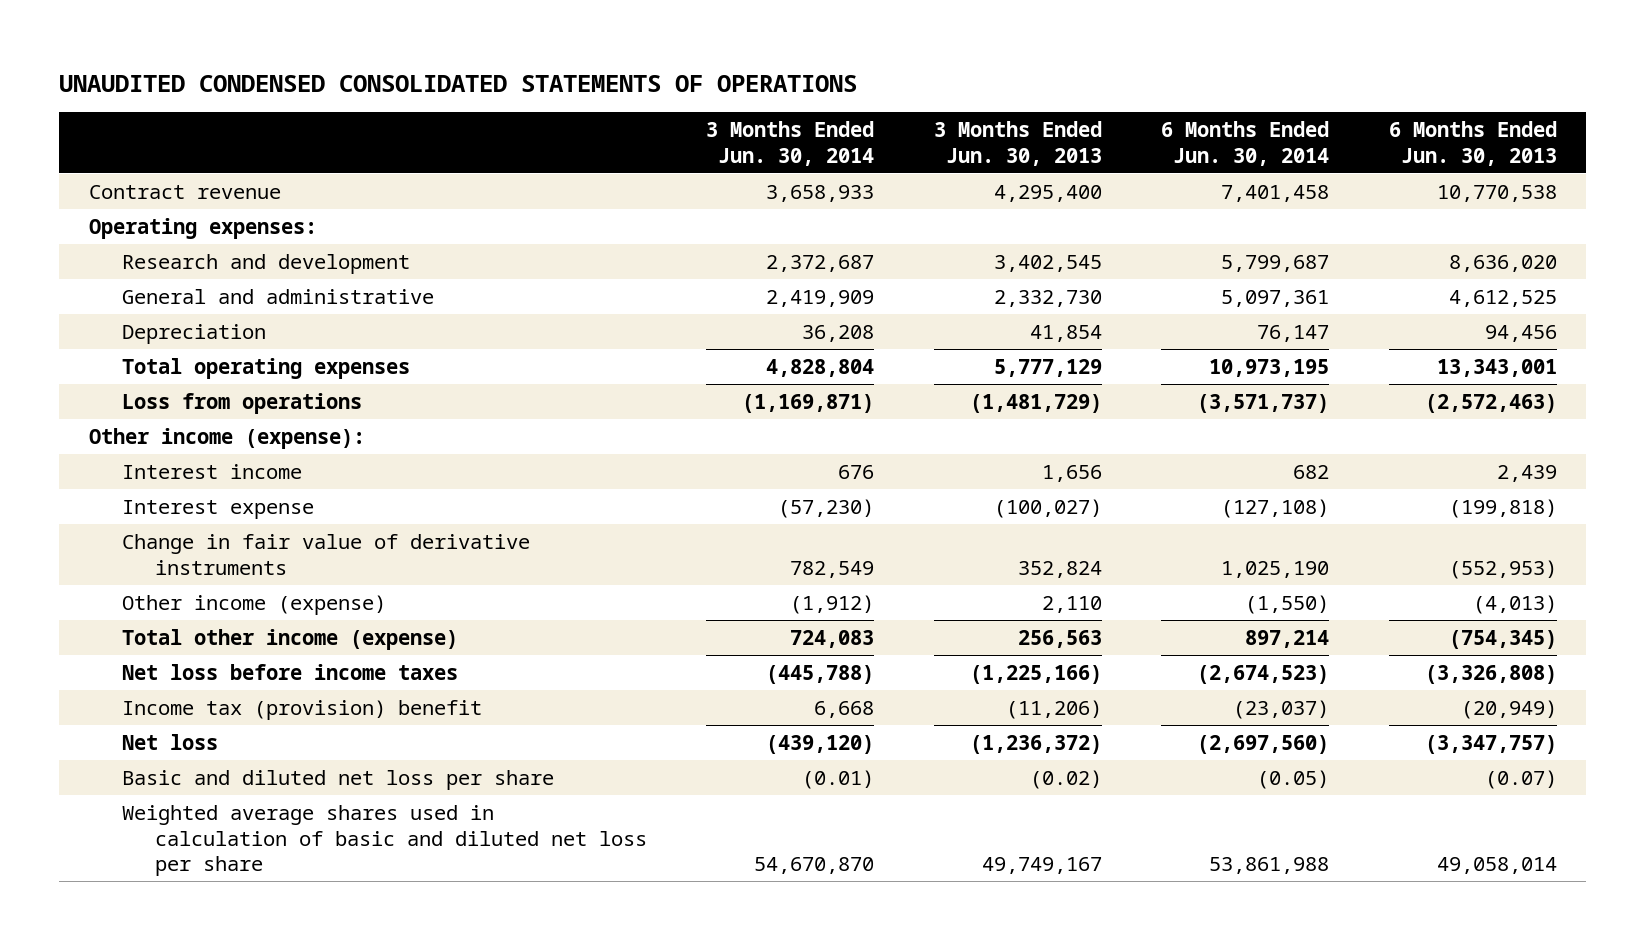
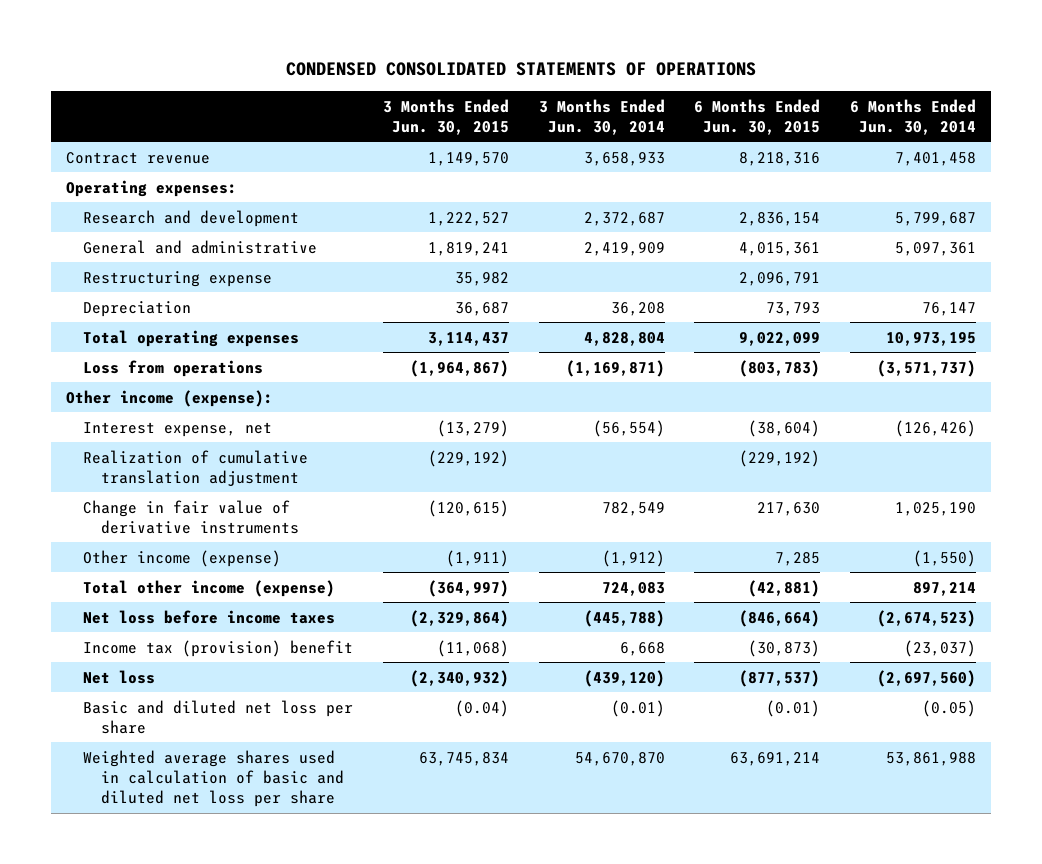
[59,74,858,92] UNAUDITED CONDENSED CONSOLIDATED STATEMENTS OF OPERATIONS -> [285,62,756,77] CONDENSED CONSOLIDATED STATEMENTS OF OPERATIONS
[933,121,1102,166] 3 Months Ended Jun. 30, 2013 -> none
[1388,121,1557,166] 6 Months Ended Jun. 30, 2013 -> none
none -> [382,98,509,135] 3 Months Ended Jun. 30, 2015
none -> [694,98,821,135] 6 Months Ended Jun. 30, 2015
none -> [83,270,273,287] Restructuring expense
[121,463,302,479] Interest income -> none
[121,499,314,519] Interest expense -> [83,421,273,437] Interest expense, net
[778,498,875,518] (57,230) -> [592,419,665,437] (56,554)
[1221,498,1330,518] (127,108) -> [894,419,976,437] (126,426)
none -> [83,449,309,486] Realization of cumulative translation adjustment

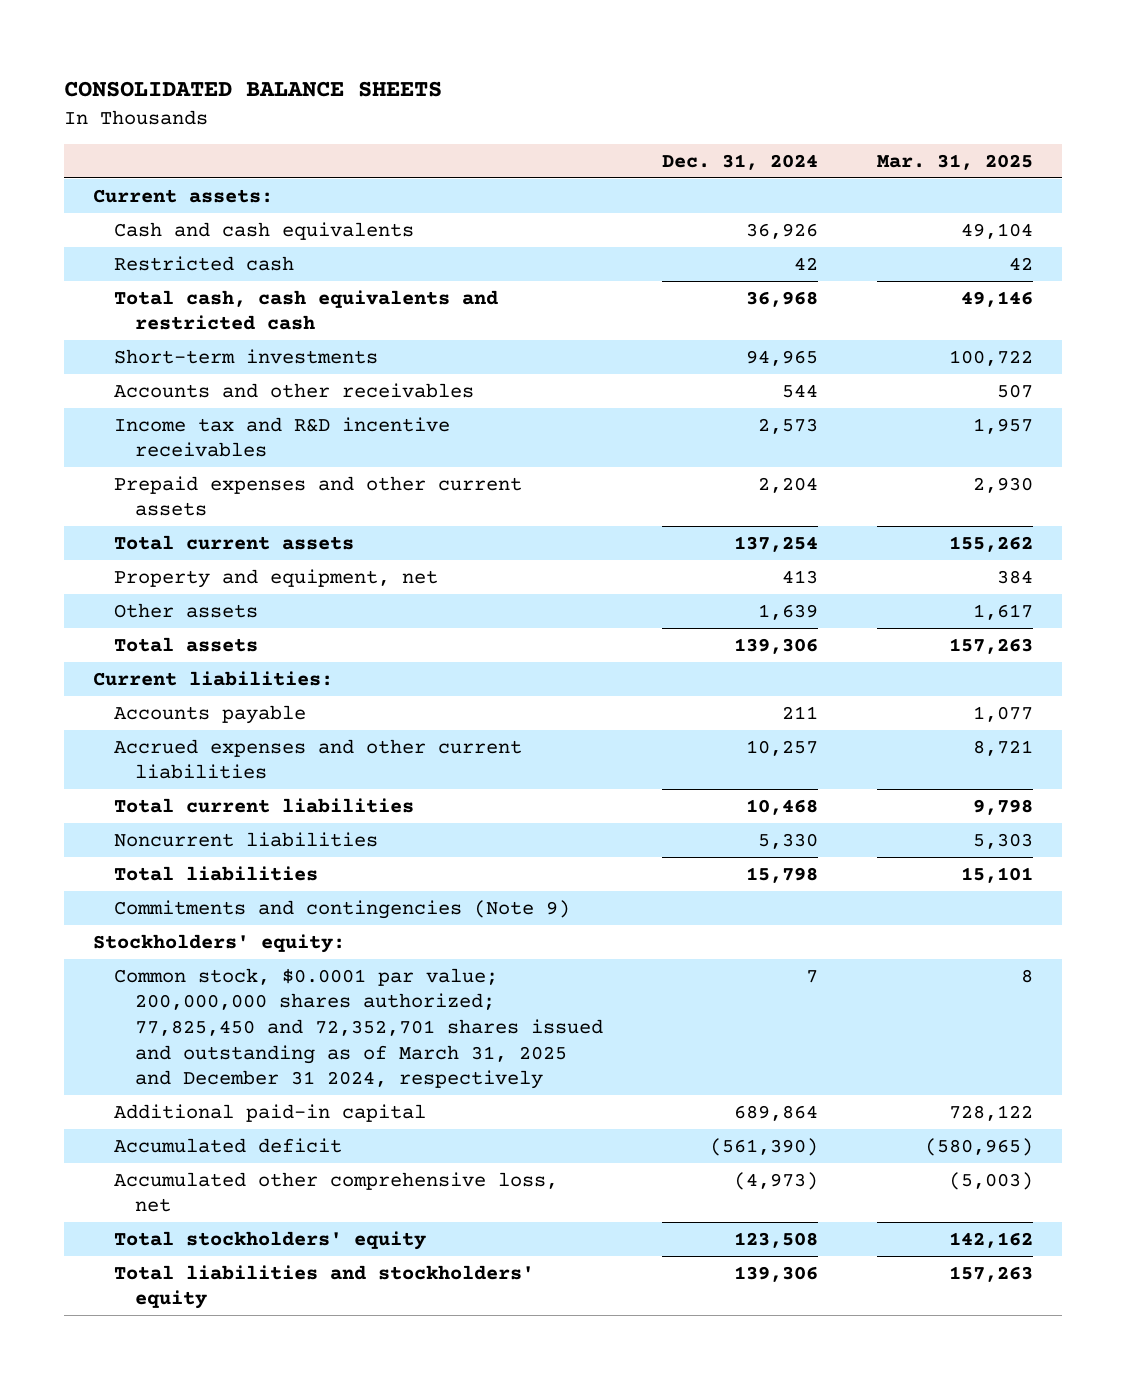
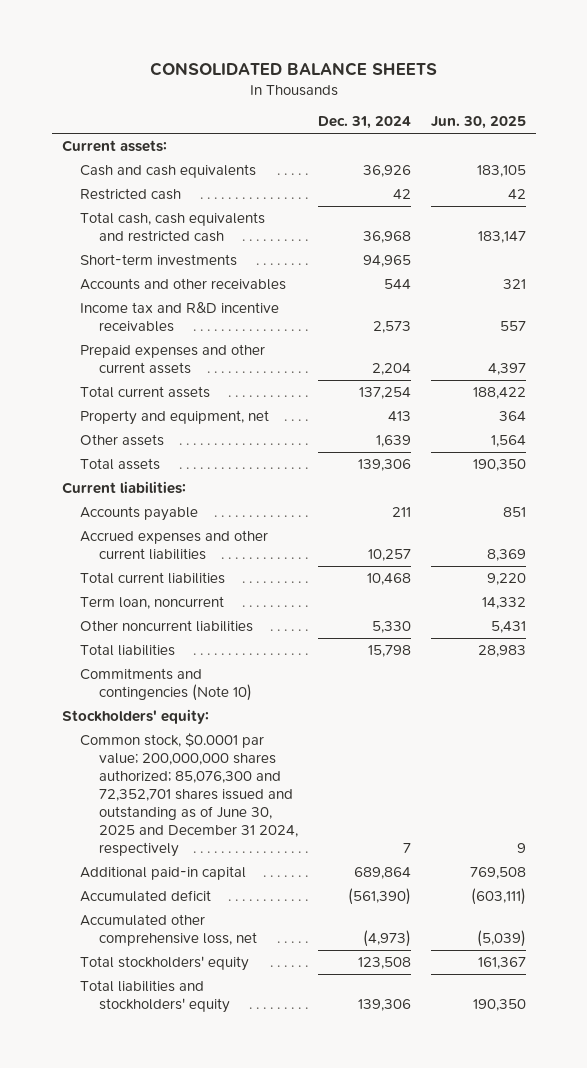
[876,154,1033,171] Mar. 31, 2025 -> none
none -> [430,116,526,130] Jun. 30, 2025
none -> [80,595,225,609] Term loan, noncurrent
[114,831,379,847] Noncurrent liabilities -> [80,619,254,632] Other noncurrent liabilities
[114,899,571,919] Commitments and contingencies (Note 9) -> [80,667,252,701] Commitments and contingencies (Note 10)
[114,967,603,1090] Common stock, $0.0001 par value; 200,000,000 shares authorized; 77,825,450 and 72,352,701 shares issued and outstanding as of March 31, 2025 and December 31 2024, respectively -> [80,732,298,857] Common stock, $0.0001 par value; 200,000,000 shares authorized; 85,076,300 and 72,352,701 shares issued and outstanding as of June 30, 2025 and December 31 2024, respectively

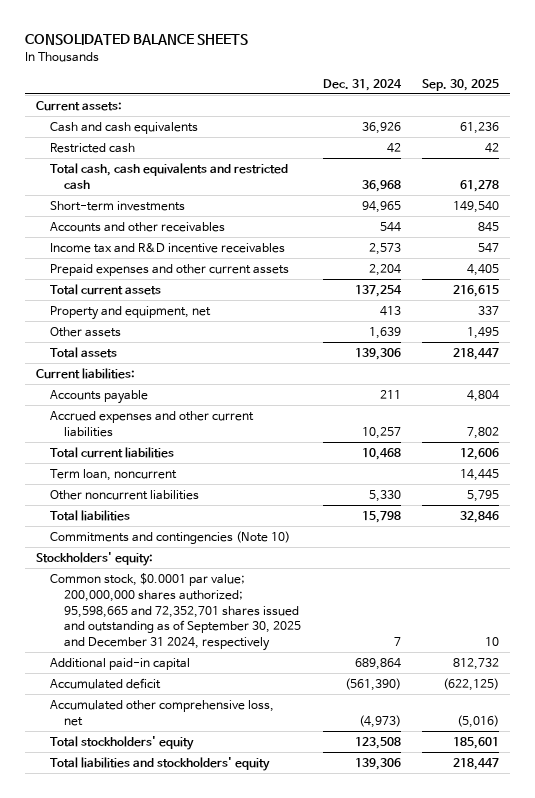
[430,116,526,130] Jun. 30, 2025 -> none
none -> [422,78,500,91] Sep. 30, 2025
[80,732,298,857] Common stock, $0.0001 par value; 200,000,000 shares authorized; 85,076,300 and 72,352,701 shares issued and outstanding as of June 30, 2025 and December 31 2024, respectively -> [50,572,302,652] Common stock, $0.0001 par value; 200,000,000 shares authorized; 95,598,665 and 72,352,701 shares issued and outstanding as of September 30, 2025 and December 31 2024, respectively

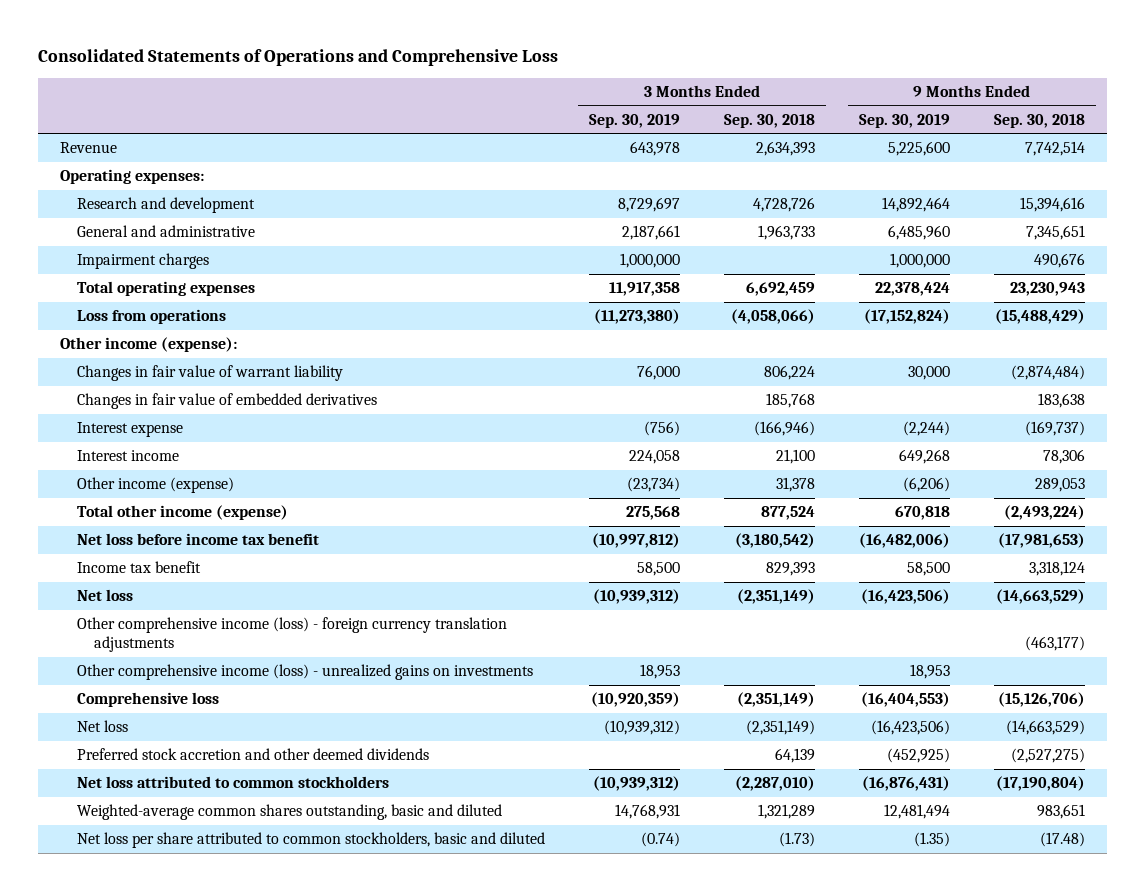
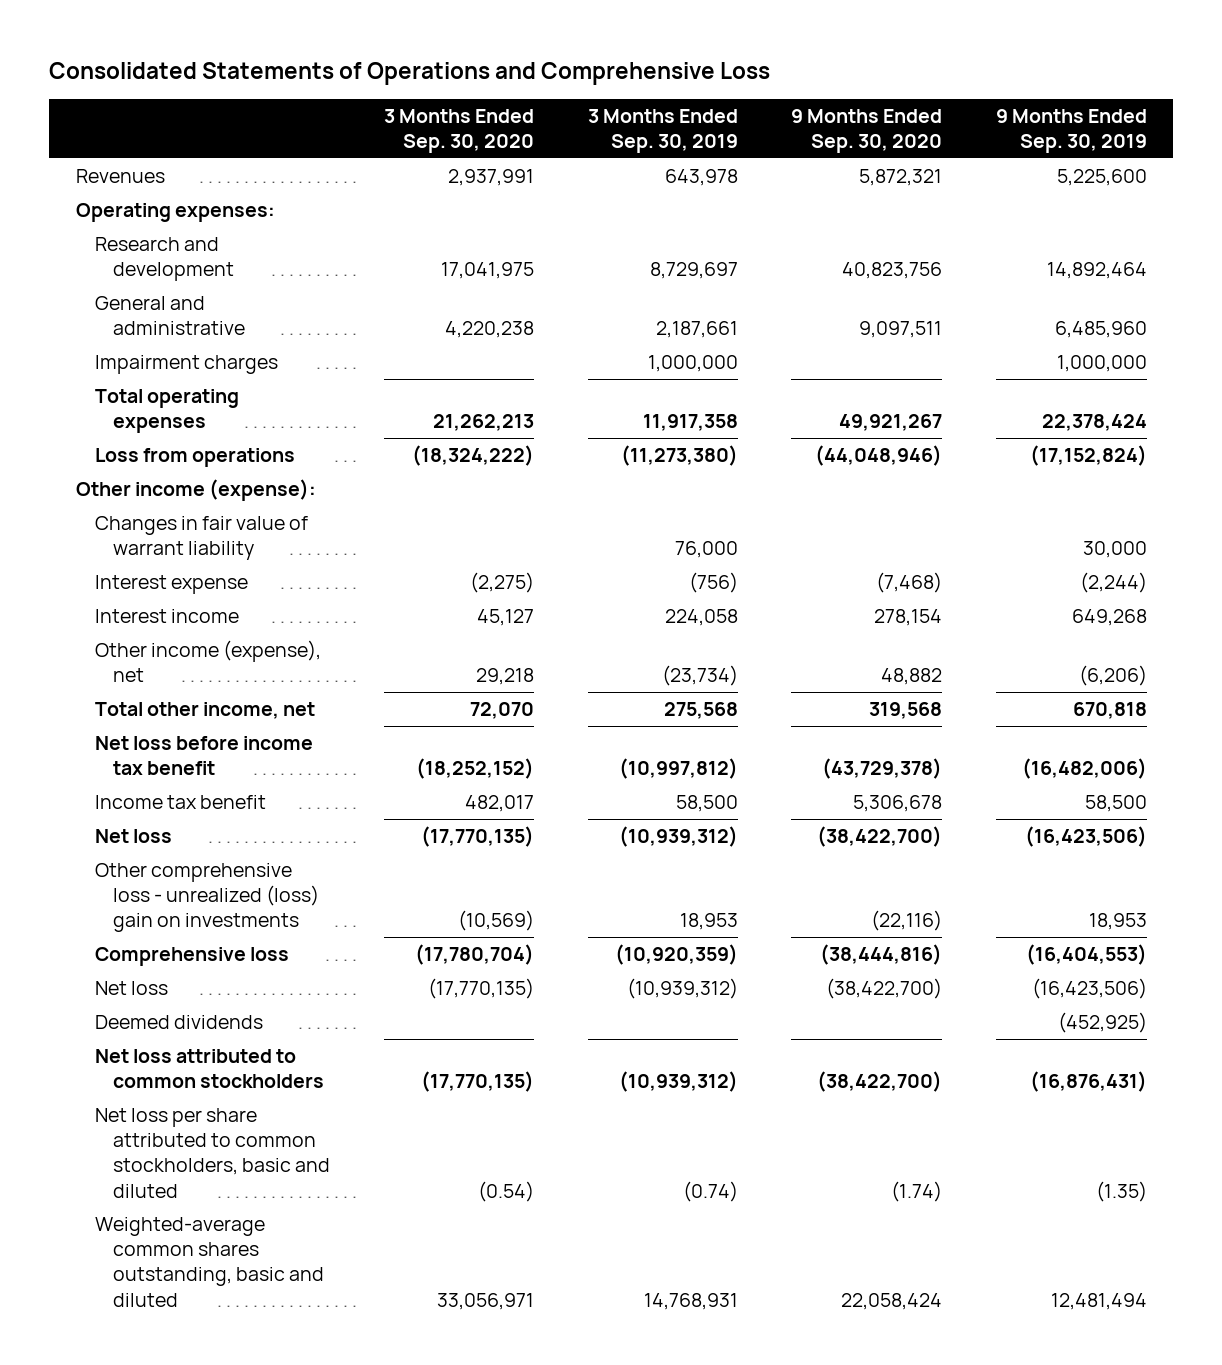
[723,113,815,128] Sep. 30, 2018 -> none
[993,113,1085,128] Sep. 30, 2018 -> none
none -> [384,108,535,153] 3 Months Ended Sep. 30, 2020
none -> [791,108,943,153] 9 Months Ended Sep. 30, 2020
[59,142,117,154] Revenue -> [75,168,165,183] Revenues
[76,393,377,410] Changes in fair value of embedded derivatives -> none
[76,477,234,494] Other income (expense) -> [94,639,321,683] Other income (expense), net
[76,505,288,521] Total other income (expense) -> [94,701,315,719] Total other income, net
[76,617,507,653] Other comprehensive income (loss) - foreign currency translation adjustments -> none
[76,664,533,681] Other comprehensive income (loss) - unrealized gains on investments -> [94,862,320,933] Other comprehensive loss - unrealized (loss) gain on investments
[76,748,429,761] Preferred stock accretion and other deemed dividends -> [94,1014,263,1029] Deemed dividends
[76,804,502,821] Weighted-average common shares outstanding, basic and diluted -> [94,1216,325,1307] Weighted-average common shares outstanding, basic and diluted

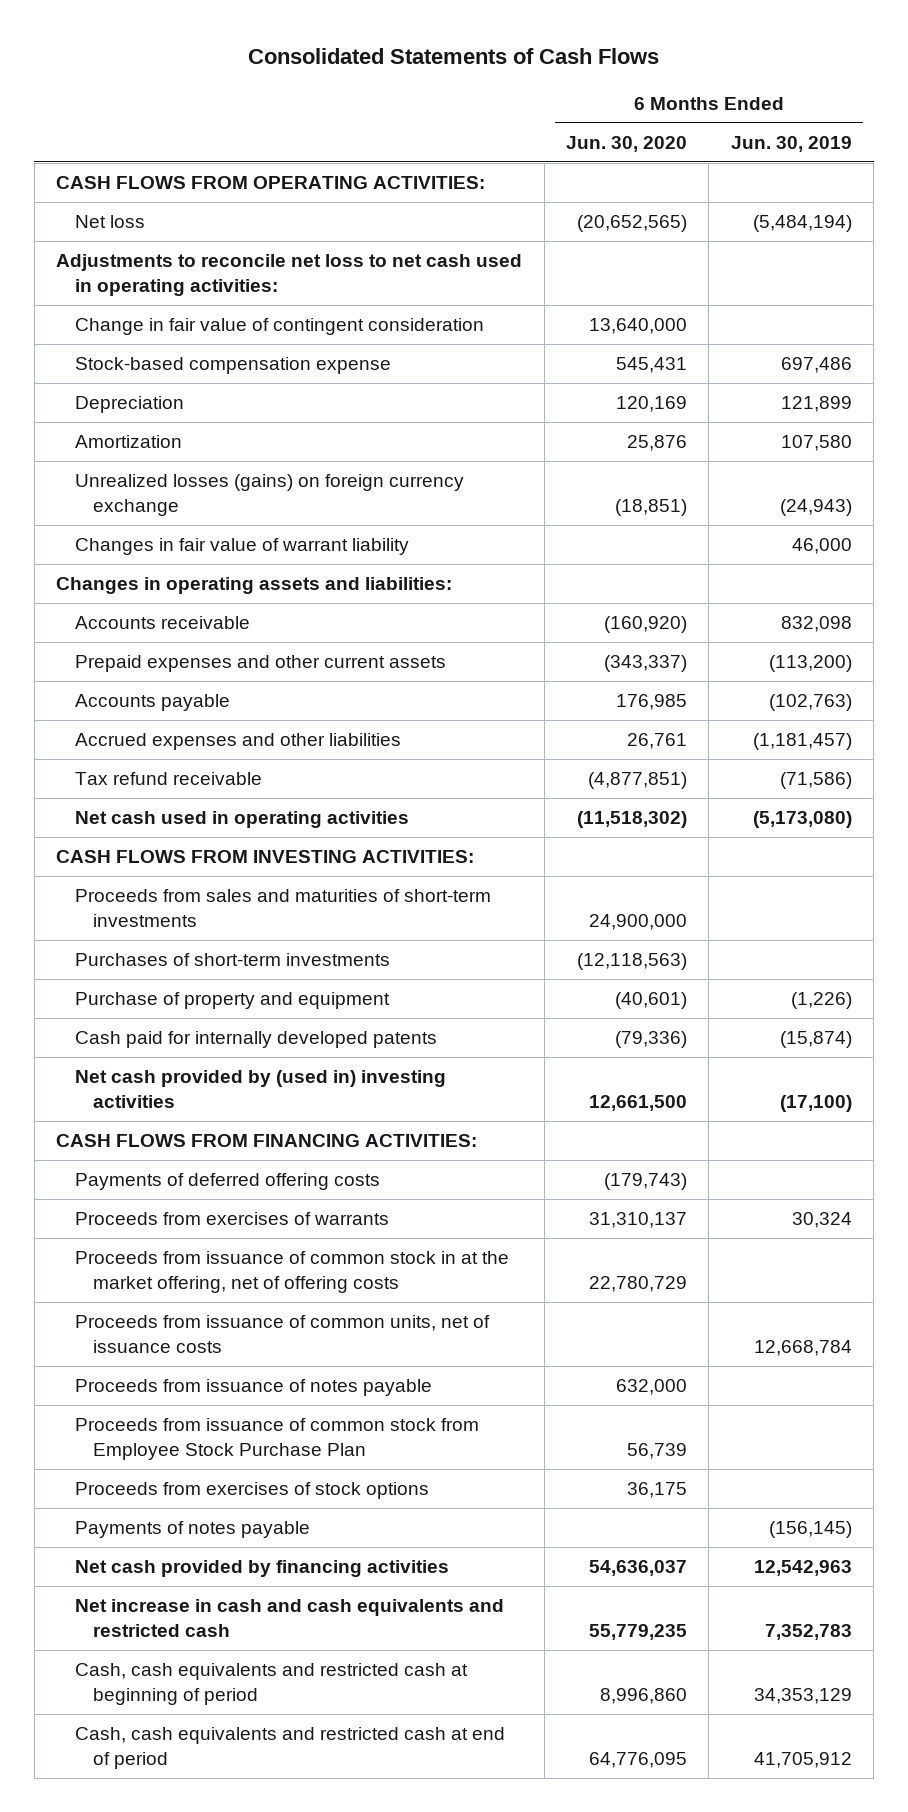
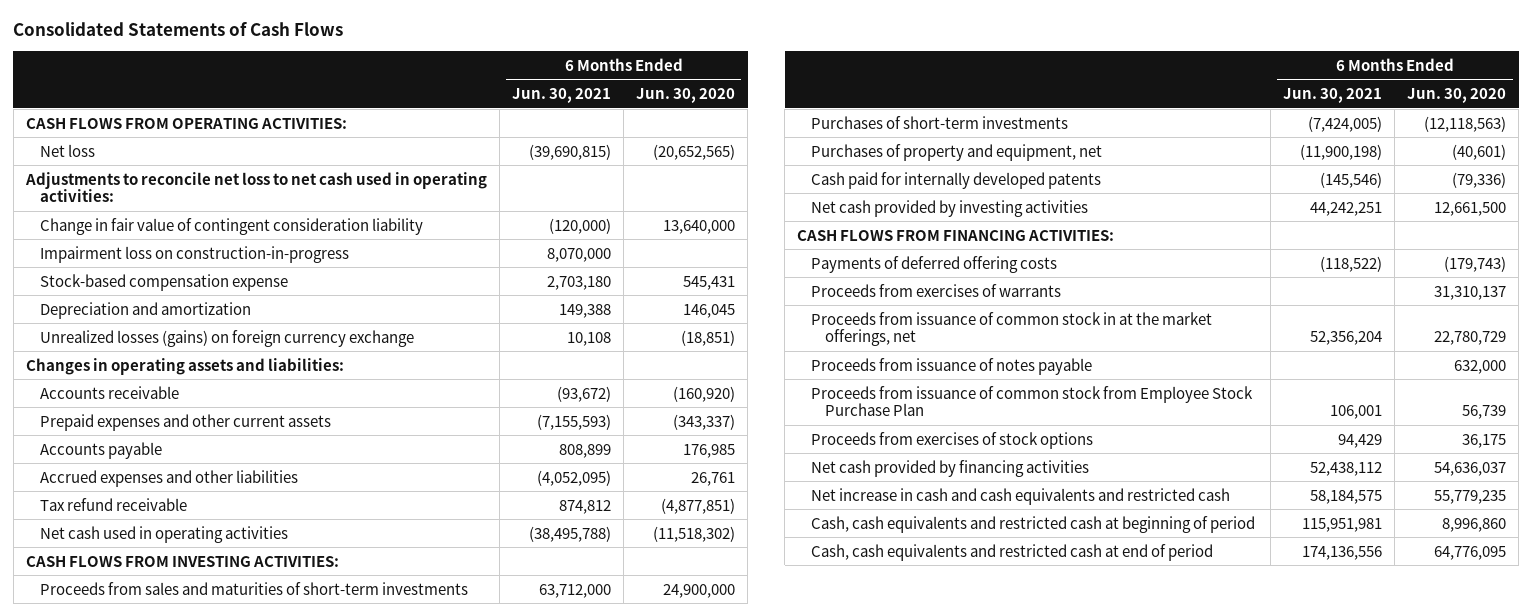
[730,135,852,152] Jun. 30, 2019 -> none
none -> [512,88,612,104] Jun. 30, 2021
[74,318,484,336] Change in fair value of contingent consideration -> [39,217,423,235] Change in fair value of contingent consideration liability
none -> [39,245,349,263] Impairment loss on construction-in-progress
[74,396,184,414] Depreciation -> none
[74,435,182,449] Amortization -> none
none -> [39,301,251,319] Depreciation and amortization
[74,538,409,556] Changes in fair value of warrant liability -> none
[74,992,390,1010] Purchase of property and equipment -> [811,143,1103,161] Purchases of property and equipment, net
[74,1070,446,1109] Net cash provided by (used in) investing activities -> [811,199,1089,217] Net cash provided by investing activities
[74,1315,490,1354] Proceeds from issuance of common units, net of issuance costs -> none
[74,1251,509,1294] Proceeds from issuance of common stock in at the market offering, net of offering costs -> [811,311,1213,347] Proceeds from issuance of common stock in at the market offerings, net
[74,1521,310,1539] Payments of notes payable -> none

